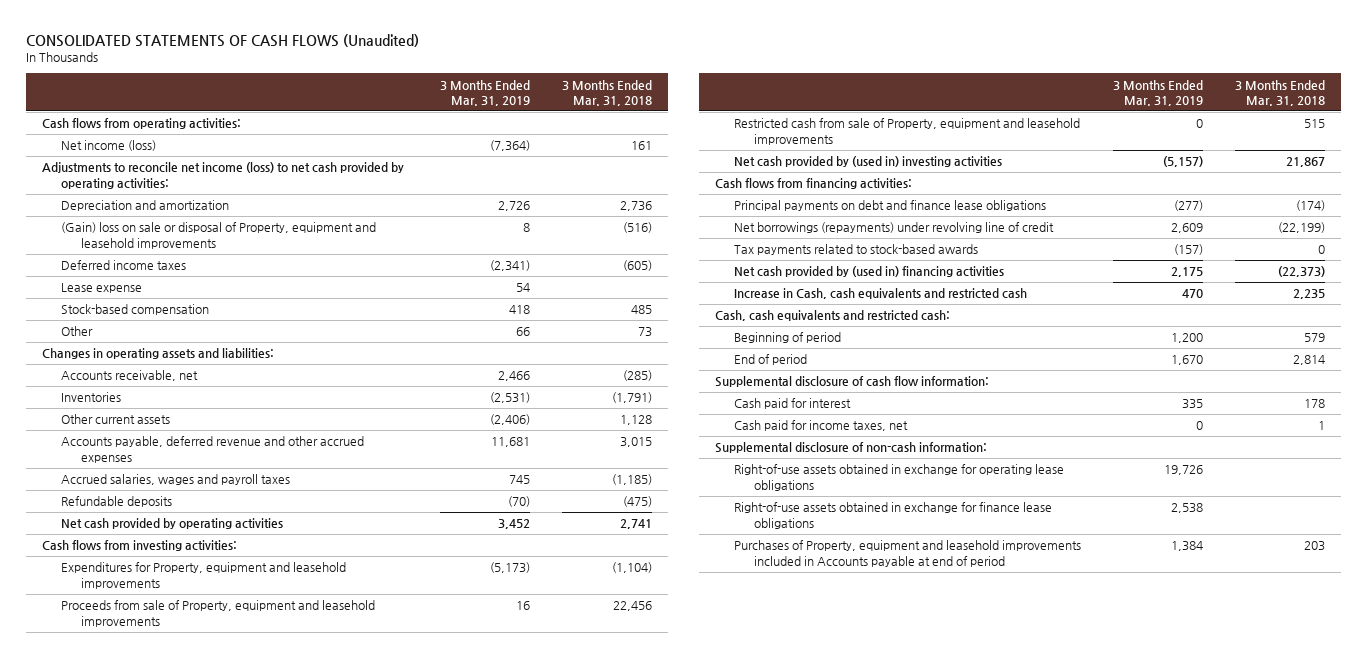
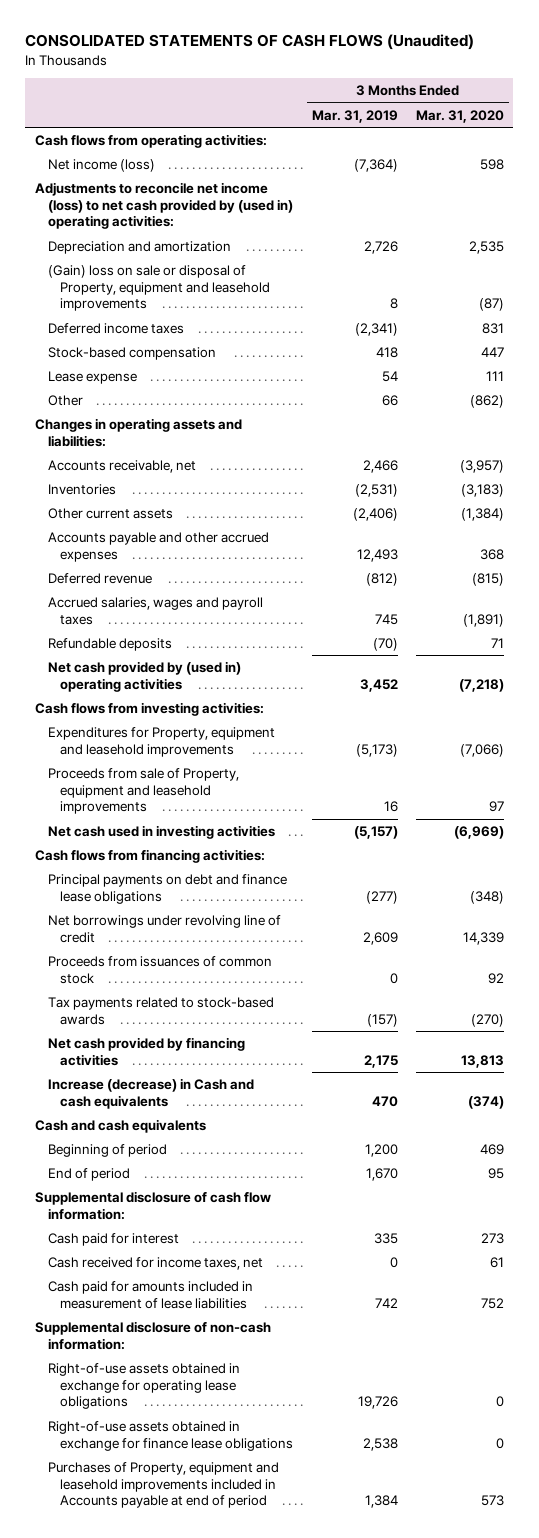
[562,79,653,107] 3 Months Ended Mar. 31, 2018 -> none
none -> [416,109,505,123] Mar. 31, 2020
[41,162,404,189] Adjustments to reconcile net income (loss) to net cash provided by operating activities: -> [34,182,293,230] Adjustments to reconcile net income (loss) to net cash provided by (used in) operating activities:
[61,283,143,294] Lease expense -> [47,371,137,385] Lease expense
[61,436,365,463] Accounts payable, deferred revenue and other accrued expenses -> [47,532,269,562] Accounts payable and other accrued expenses
[491,437,531,448] 11,681 -> [356,548,398,562] 12,493
none -> [47,573,152,585] Deferred revenue
[61,518,284,530] Net cash provided by operating activities -> [47,661,241,692] Net cash provided by (used in) operating activities
[734,118,1081,145] Restricted cash from sale of Property, equipment and leasehold improvements -> none
[734,156,1003,168] Net cash provided by (used in) investing activities -> [47,825,275,840] Net cash used in investing activities
[734,222,1055,234] Net borrowings (repayments) under revolving line of credit -> [47,915,281,943] Net borrowings under revolving line of credit
none -> [47,956,272,984] Proceeds from issuances of common stock
[734,266,1005,278] Net cash provided by (used in) financing activities -> [47,1037,245,1066] Net cash provided by financing activities
[734,288,1028,300] Increase in Cash, cash equivalents and restricted cash -> [47,1078,254,1109] Increase (decrease) in Cash and cash equivalents
[714,310,950,322] Cash, cash equivalents and restricted cash: -> [34,1119,206,1134] Cash and cash equivalents
[734,420,909,432] Cash paid for income taxes, net -> [47,1257,263,1271] Cash received for income taxes, net
none -> [47,1281,253,1309] Cash paid for amounts included in measurement of lease liabilities

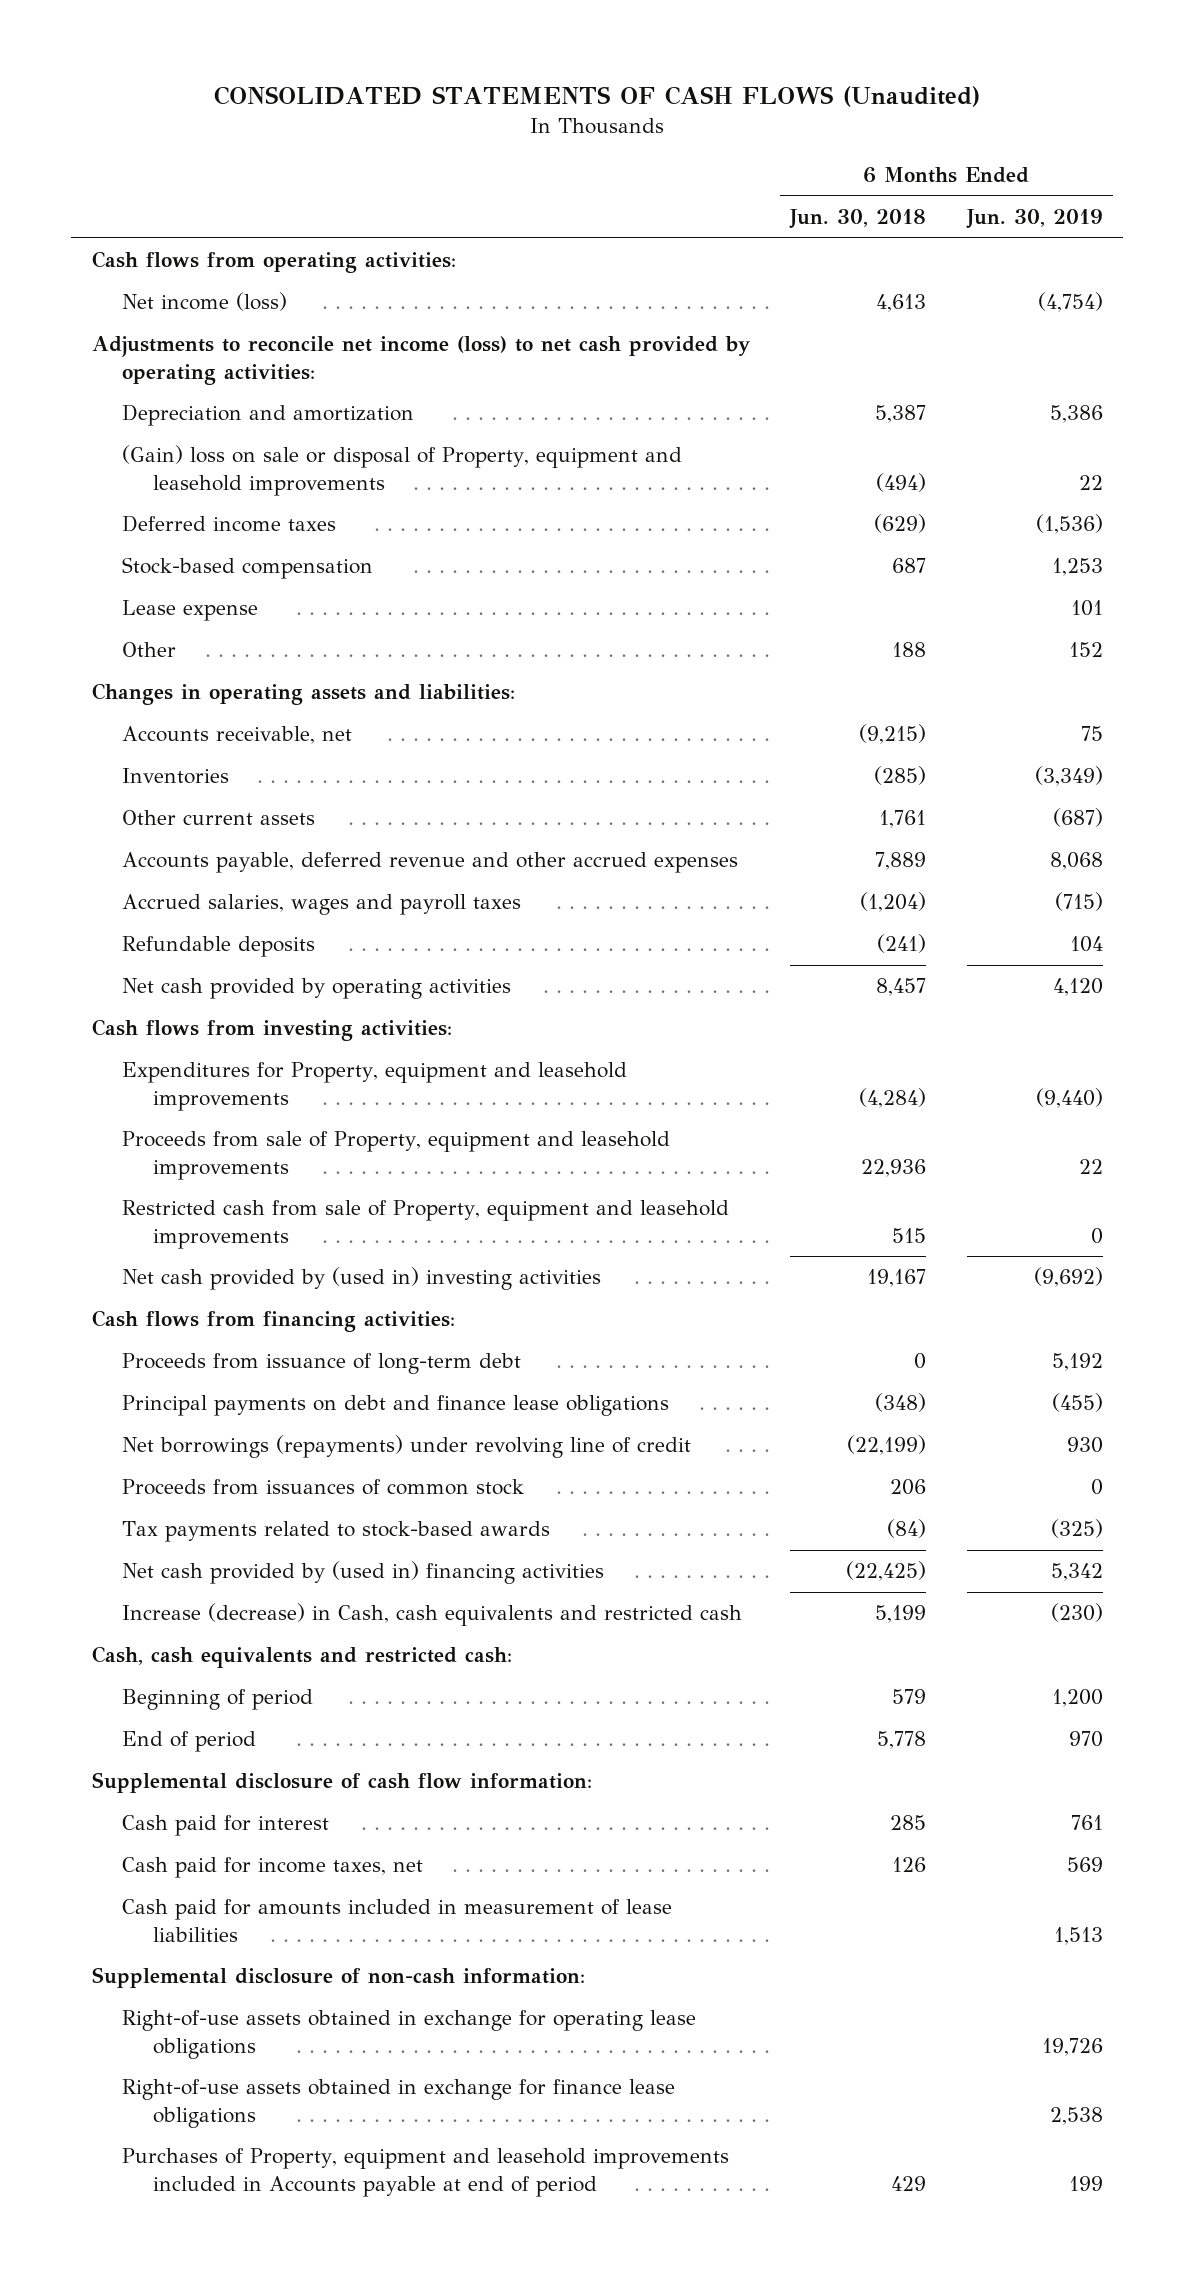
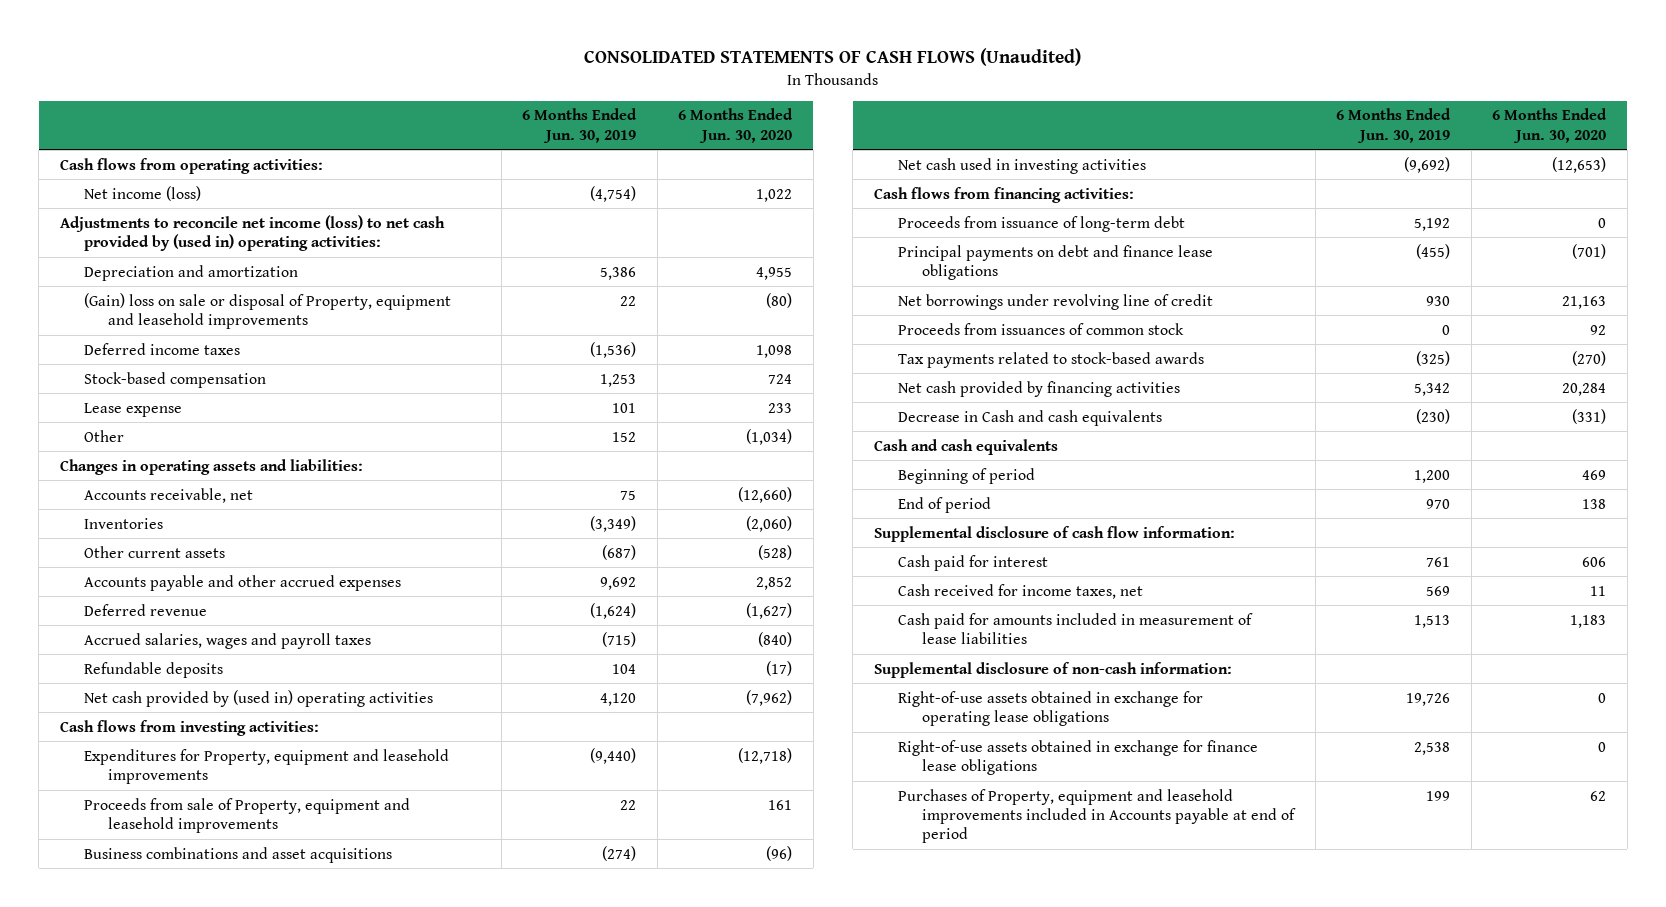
[789,209,927,230] Jun. 30, 2018 -> none
none -> [678,108,794,143] 6 Months Ended Jun. 30, 2020
[91,336,750,385] Adjustments to reconcile net income (loss) to net cash provided by operating activities: -> [59,214,445,251] Adjustments to reconcile net income (loss) to net cash provided by (used in) operating activities:
[122,852,739,874] Accounts payable, deferred revenue and other accrued expenses -> [83,574,401,591] Accounts payable and other accrued expenses
[1049,852,1103,871] 8,068 -> [600,576,637,590] 9,692
none -> [83,603,207,616] Deferred revenue
[122,978,512,1000] Net cash provided by operating activities -> [83,689,433,707] Net cash provided by (used in) operating activities
[122,1200,730,1249] Restricted cash from sale of Property, equipment and leasehold improvements -> none
none -> [83,846,392,863] Business combinations and asset acquisitions
[122,1267,602,1291] Net cash provided by (used in) investing activities -> [897,157,1146,174] Net cash used in investing activities
[122,1435,692,1459] Net borrowings (repayments) under revolving line of credit -> [897,293,1213,310] Net borrowings under revolving line of credit
[122,1561,605,1585] Net cash provided by (used in) financing activities -> [897,380,1180,397] Net cash provided by financing activities
[122,1603,743,1627] Increase (decrease) in Cash, cash equivalents and restricted cash -> [897,409,1162,426] Decrease in Cash and cash equivalents
[91,1646,512,1669] Cash, cash equivalents and restricted cash: -> [873,438,1058,455] Cash and cash equivalents
[122,1857,424,1879] Cash paid for income taxes, net -> [897,583,1143,599] Cash received for income taxes, net

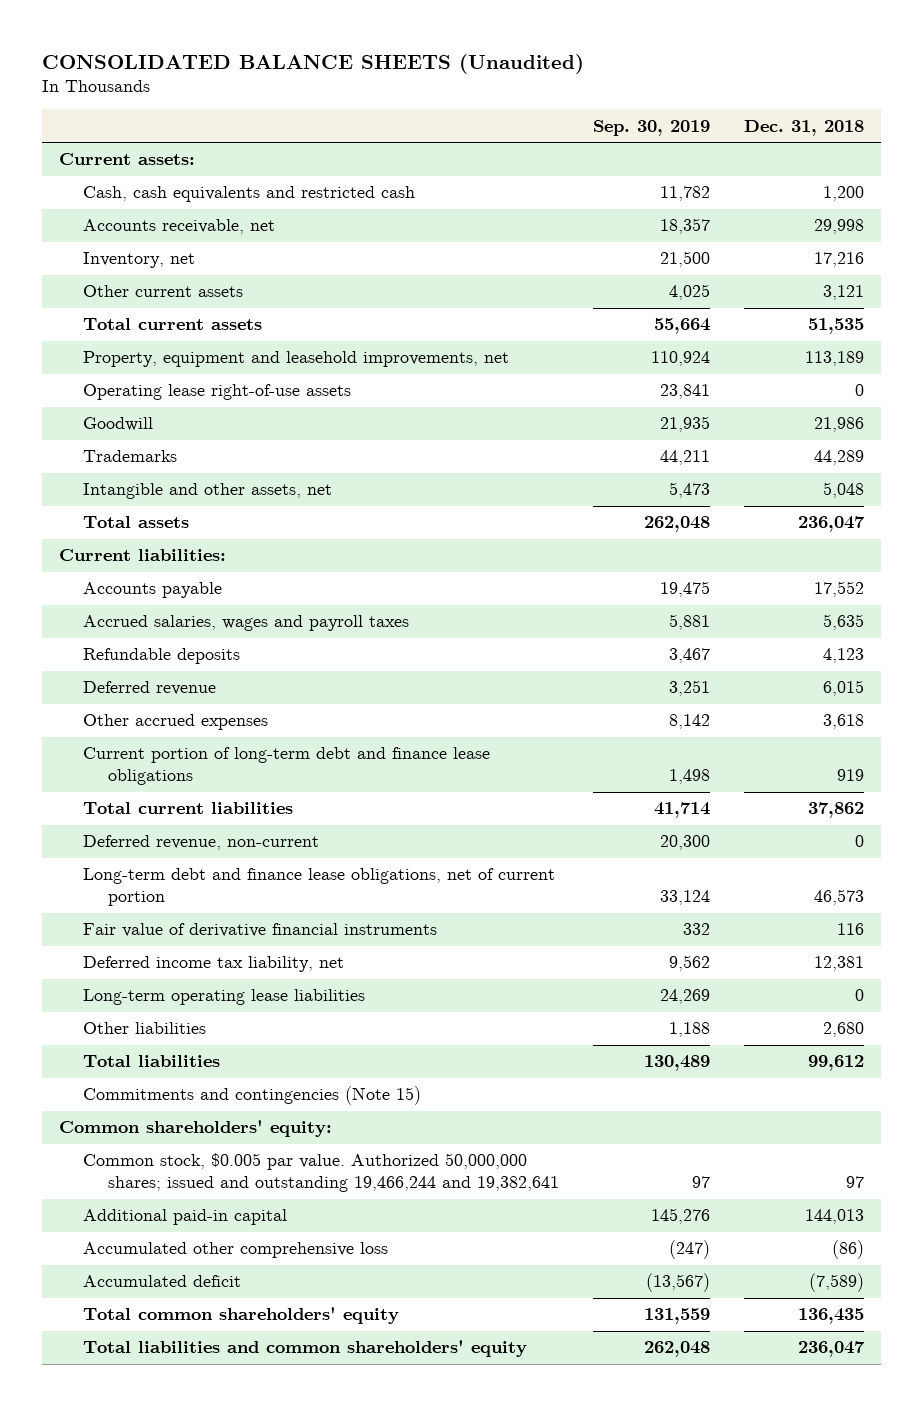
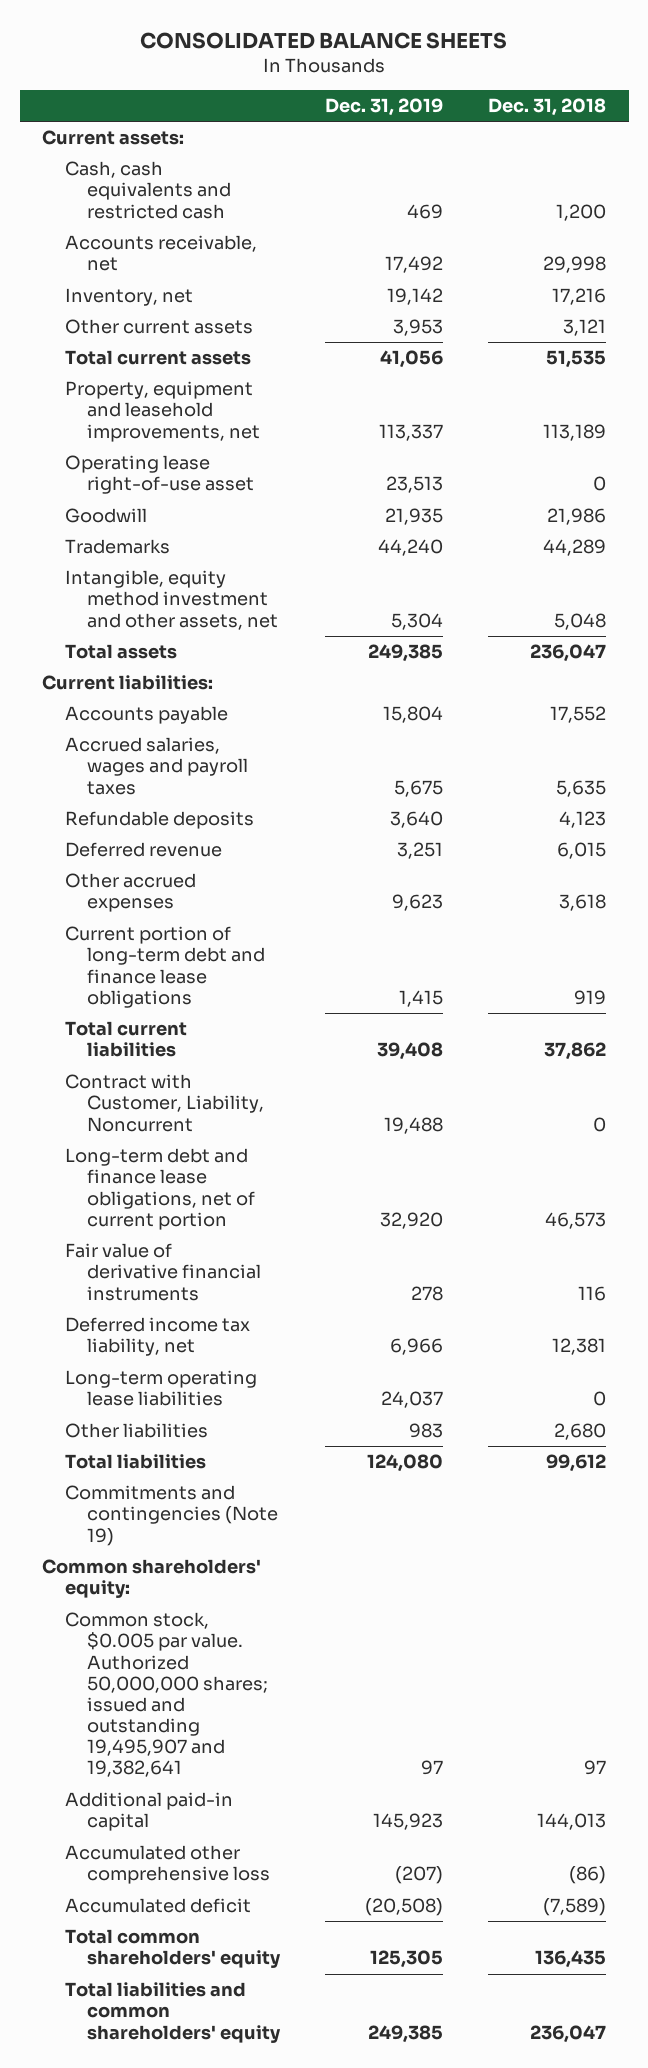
[42,53,585,74] CONSOLIDATED BALANCE SHEETS (Unaudited) -> [140,31,508,49] CONSOLIDATED BALANCE SHEETS
[592,119,710,136] Sep. 30, 2019 -> none
none -> [325,98,444,117] Dec. 31, 2019
[83,384,352,401] Operating lease right-of-use assets -> [64,455,255,495] Operating lease right-of-use asset
[83,483,333,500] Intangible and other assets, net -> [64,570,279,630] Intangible, equity method investment and other assets, net
[83,835,320,851] Deferred revenue, non-current -> [64,1074,265,1132] Contract with Customer, Liability, Noncurrent
[83,1086,422,1106] Commitments and contingencies (Note 15) -> [64,1485,279,1546] Commitments and contingencies (Note 19)
[83,1153,559,1193] Common stock, $0.005 par value. Authorized 50,000,000 shares; issued and outstanding 19,466,244 and 19,382,641 -> [64,1612,269,1778] Common stock, $0.005 par value. Authorized 50,000,000 shares; issued and outstanding 19,495,907 and 19,382,641

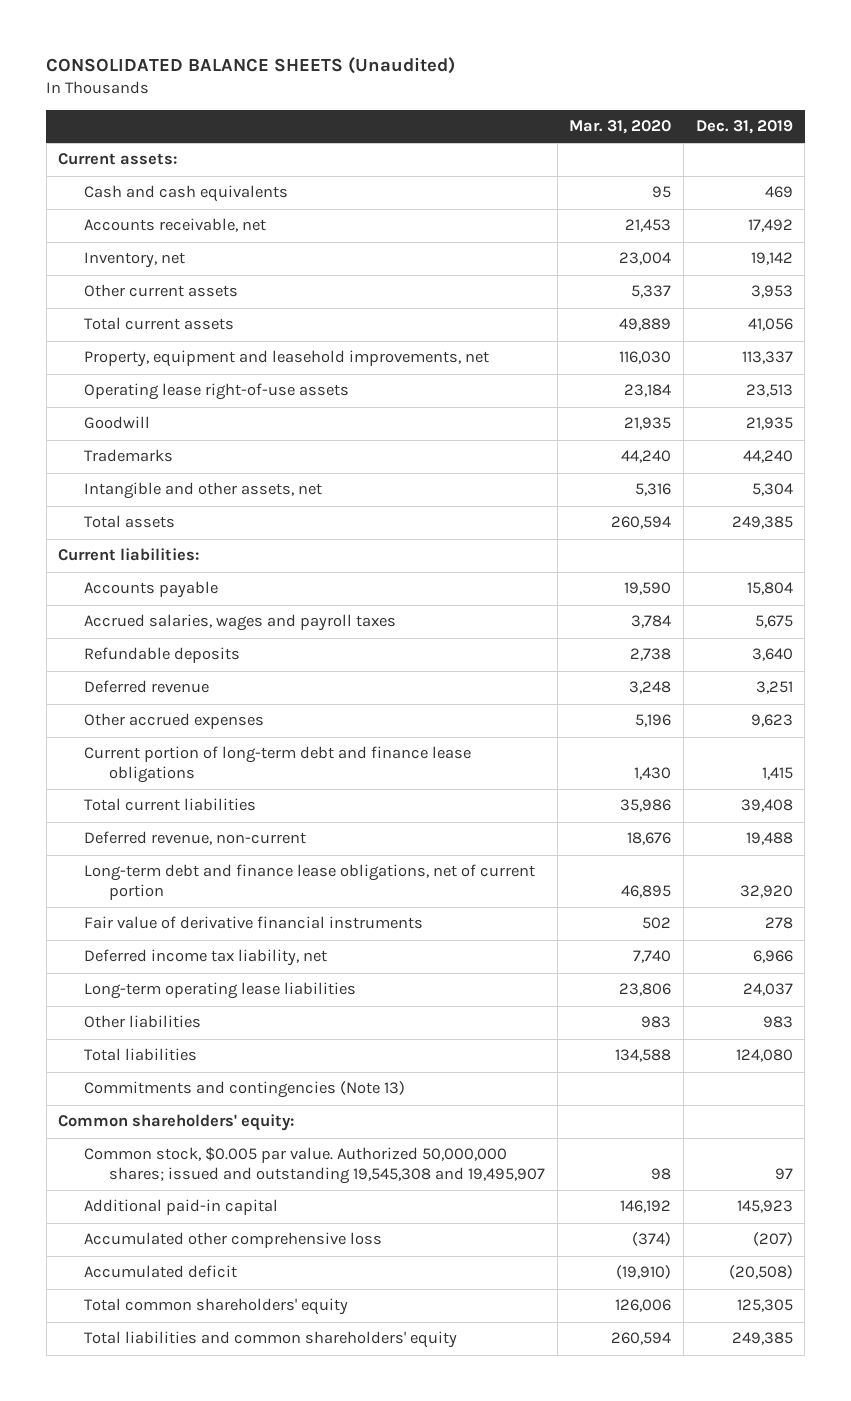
[140,31,508,49] CONSOLIDATED BALANCE SHEETS -> [46,57,456,75] CONSOLIDATED BALANCE SHEETS (Unaudited)
[488,98,607,117] Dec. 31, 2018 -> none
none -> [569,120,672,135] Mar. 31, 2020
[64,161,232,219] Cash, cash equivalents and restricted cash -> [83,185,288,203] Cash and cash equivalents
[64,455,255,495] Operating lease right-of-use asset -> [83,383,349,401] Operating lease right-of-use assets
[64,570,279,630] Intangible, equity method investment and other assets, net -> [83,482,322,500] Intangible and other assets, net
[64,1074,265,1132] Contract with Customer, Liability, Noncurrent -> [83,831,306,846] Deferred revenue, non-current
[64,1485,279,1546] Commitments and contingencies (Note 19) -> [83,1081,405,1099] Commitments and contingencies (Note 13)
[64,1612,269,1778] Common stock, $0.005 par value. Authorized 50,000,000 shares; issued and outstanding 19,495,907 and 19,382,641 -> [83,1147,546,1185] Common stock, $0.005 par value. Authorized 50,000,000 shares; issued and outstanding 19,545,308 and 19,495,907

